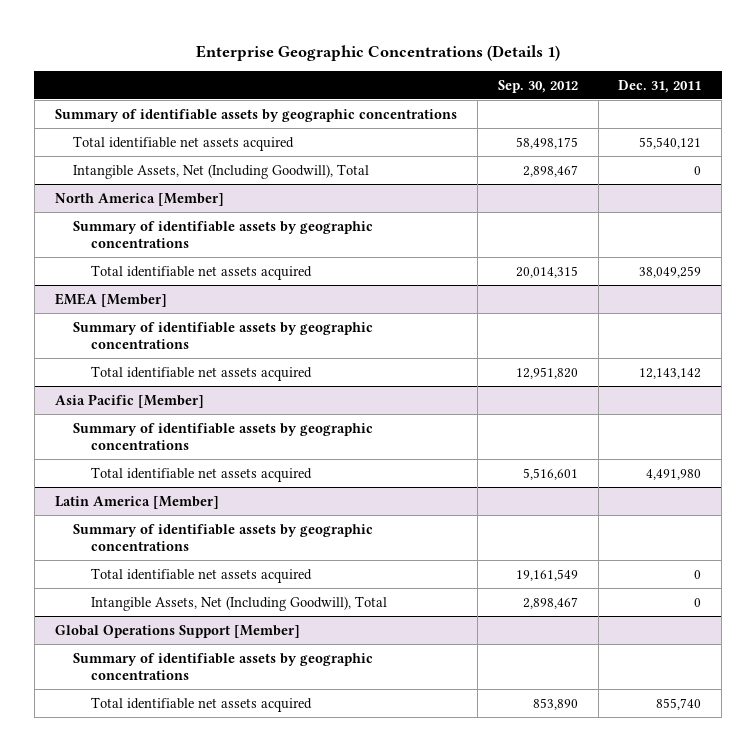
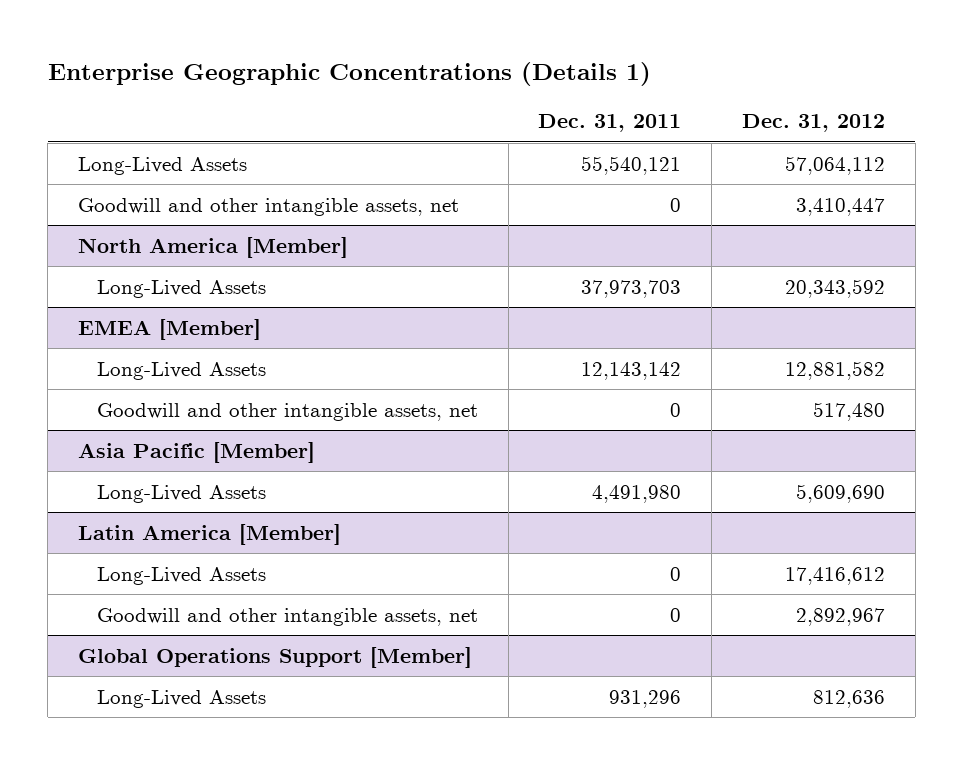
[497,79,578,93] Sep. 30, 2012 -> none
none -> [742,113,886,132] Dec. 31, 2012
[54,108,457,122] Summary of identifiable assets by geographic concentrations -> none
[73,135,295,151] Total identifiable net assets acquired -> [78,156,248,175] Long-Lived Assets
[73,163,370,179] Intangible Assets, Net (Including Goodwill), Total -> [78,197,460,216] Goodwill and other intangible assets, net
[73,220,374,249] Summary of identifiable assets by geographic concentrations -> none
[91,264,313,280] Total identifiable net assets acquired -> none
none -> [96,279,266,298] Long-Lived Assets
[73,321,374,350] Summary of identifiable assets by geographic concentrations -> none
[91,365,313,381] Total identifiable net assets acquired -> [96,361,266,380] Long-Lived Assets
none -> [96,402,478,421] Goodwill and other intangible assets, net
[73,422,374,451] Summary of identifiable assets by geographic concentrations -> none
[91,466,313,482] Total identifiable net assets acquired -> [96,484,266,503] Long-Lived Assets
[73,523,374,552] Summary of identifiable assets by geographic concentrations -> none
[91,567,313,583] Total identifiable net assets acquired -> [96,566,266,585] Long-Lived Assets
[91,595,388,611] Intangible Assets, Net (Including Goodwill), Total -> [96,607,478,626] Goodwill and other intangible assets, net
[73,652,374,681] Summary of identifiable assets by geographic concentrations -> none
[91,696,313,712] Total identifiable net assets acquired -> none
none -> [96,689,266,708] Long-Lived Assets

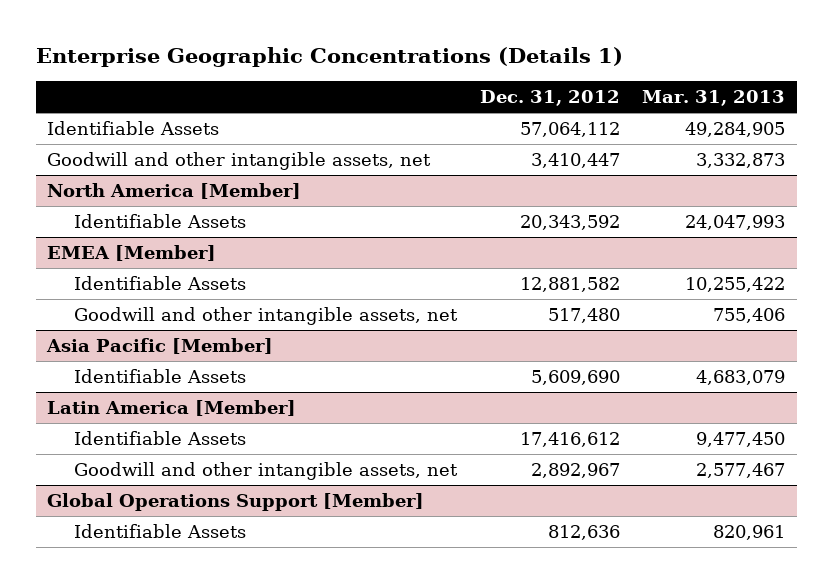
[538,113,682,132] Dec. 31, 2011 -> none
none -> [642,90,786,107] Mar. 31, 2013
[78,156,248,175] Long-Lived Assets -> [46,120,219,135] Identifiable Assets
[96,279,266,298] Long-Lived Assets -> [74,213,247,228] Identifiable Assets
[96,361,266,380] Long-Lived Assets -> [74,275,247,290] Identifiable Assets
[96,484,266,503] Long-Lived Assets -> [74,368,247,383] Identifiable Assets
[96,566,266,585] Long-Lived Assets -> [74,430,247,445] Identifiable Assets
[96,689,266,708] Long-Lived Assets -> [74,523,247,538] Identifiable Assets

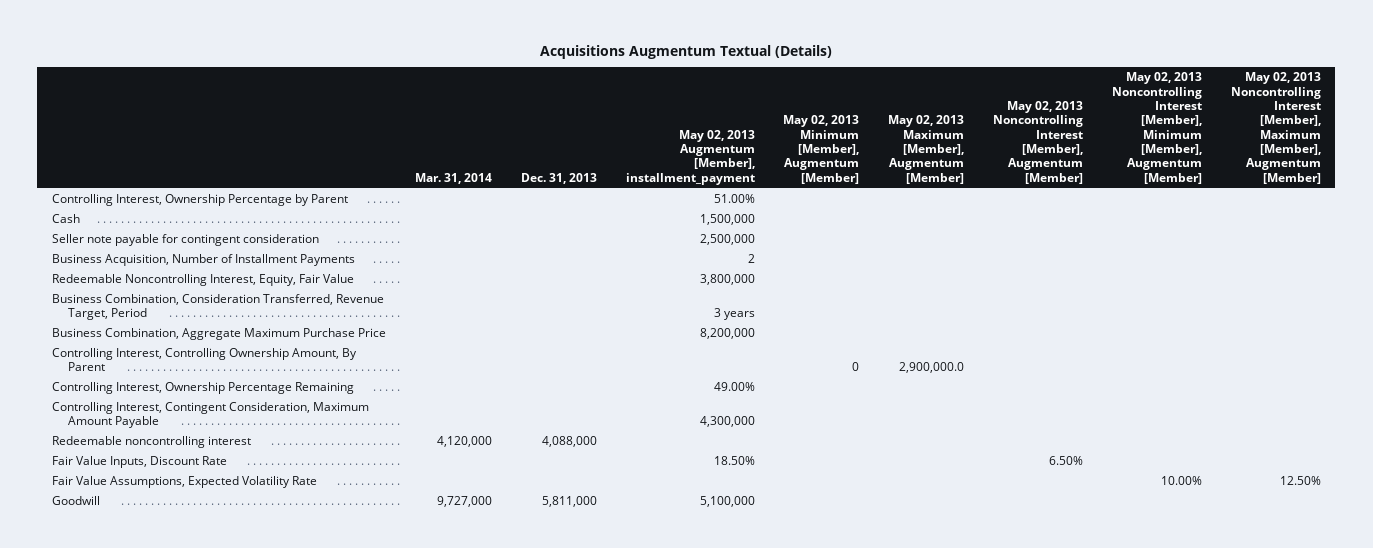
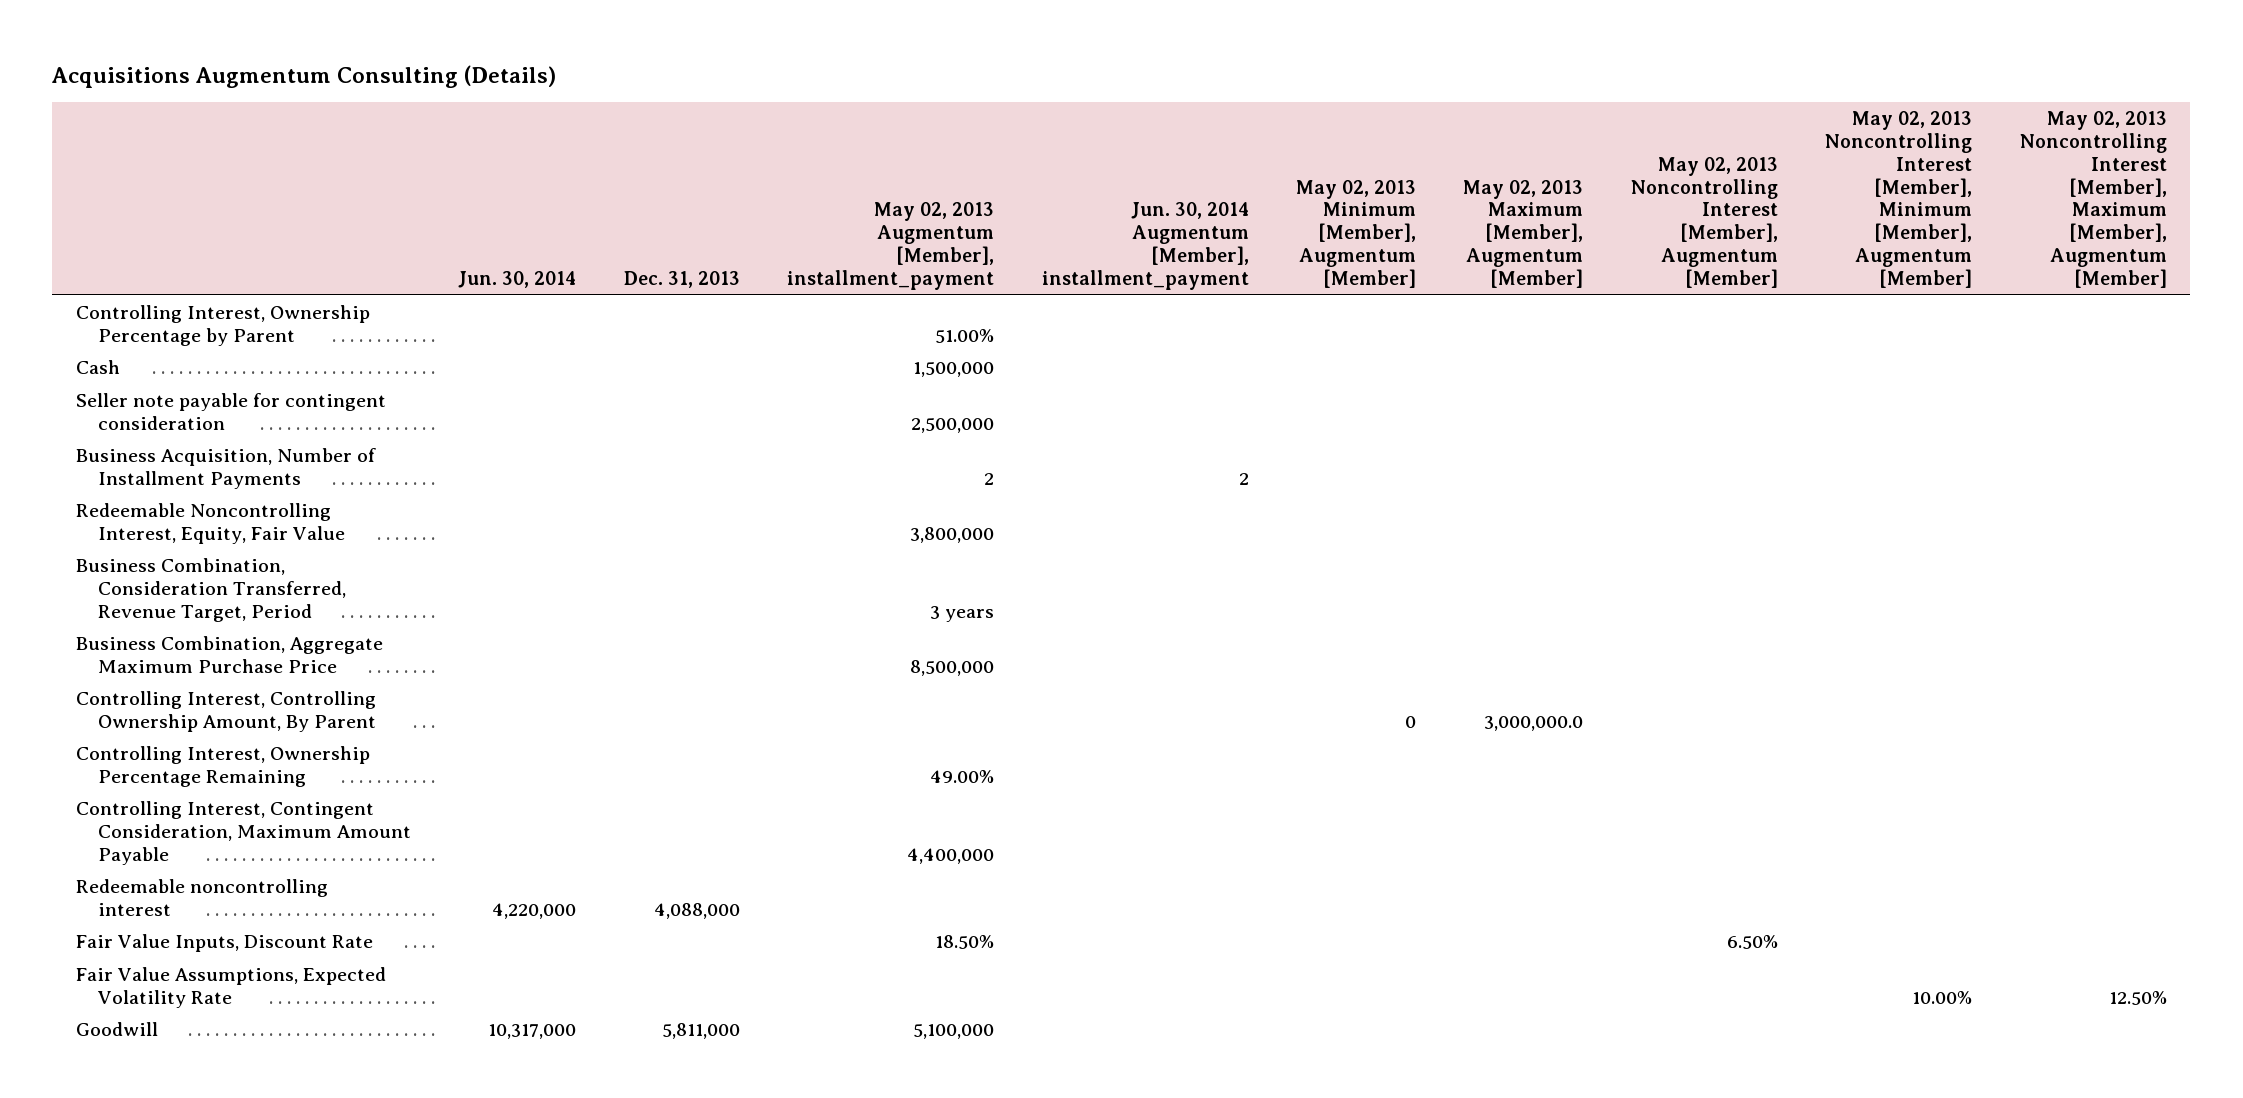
[540,44,833,59] Acquisitions Augmentum Textual (Details) -> [51,64,557,88] Acquisitions Augmentum Consulting (Details)
[414,172,492,184] Mar. 31, 2014 -> none
none -> [458,270,577,288] Jun. 30, 2014
none -> [1041,202,1249,290] Jun. 30, 2014 Augmentum [Member], installment_payment
[699,328,755,340] 8,200,000 -> [910,659,995,676] 8,500,000
[899,362,965,374] 2,900,000.0 -> [1484,715,1584,731] 3,000,000.0
[699,416,755,428] 4,300,000 -> [907,847,995,864] 4,400,000

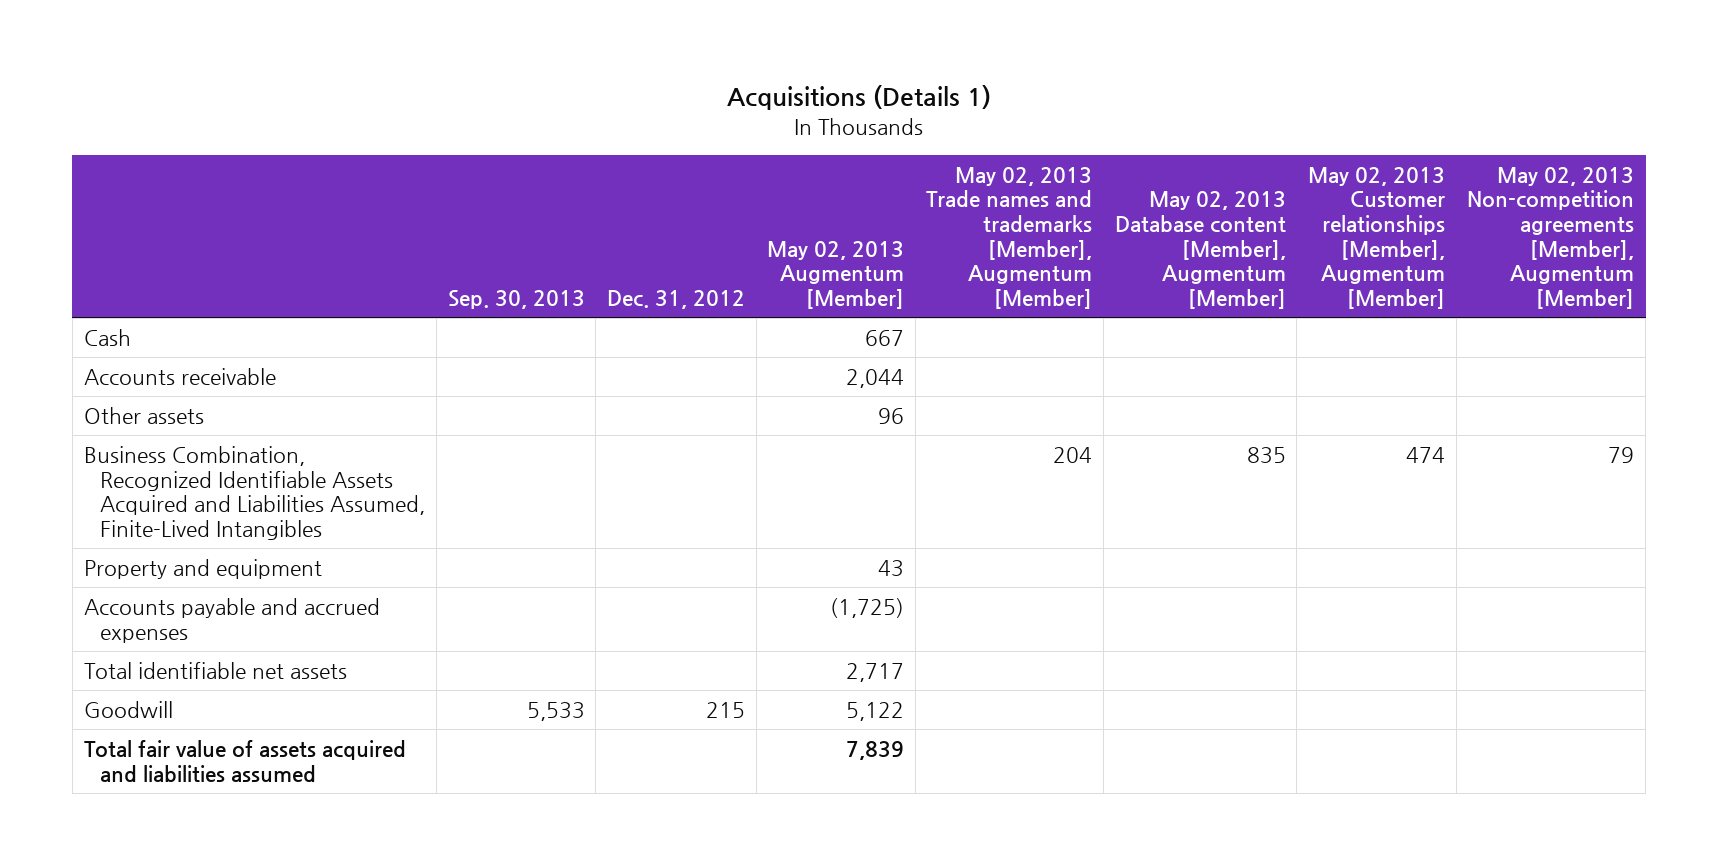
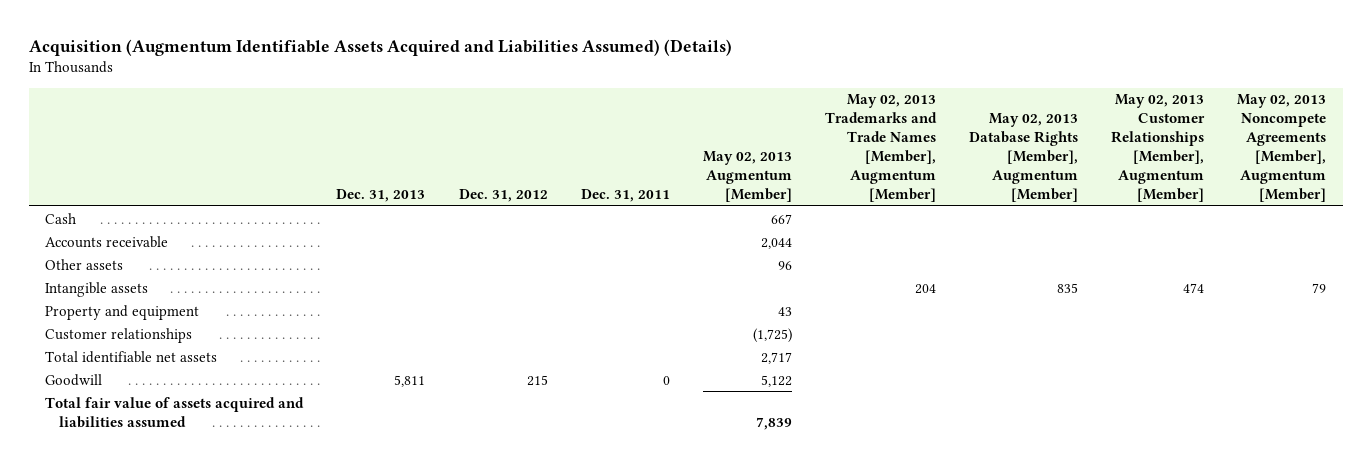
[726,85,991,111] Acquisitions (Details 1) -> [28,39,732,57] Acquisition (Augmentum Identifiable Assets Acquired and Liabilities Assumed) (Details)
[447,290,585,310] Sep. 30, 2013 -> none
[926,166,1093,310] May 02, 2013 Trade names and trademarks [Member], Augmentum [Member] -> none
[1114,191,1286,310] May 02, 2013 Database content [Member], Augmentum [Member] -> none
[1308,166,1446,310] May 02, 2013 Customer relationships [Member], Augmentum [Member] -> none
[1467,166,1635,310] May 02, 2013 Non-competition agreements [Member], Augmentum [Member] -> none
none -> [336,189,426,203] Dec. 31, 2013
none -> [580,189,670,203] Dec. 31, 2011
none -> [824,94,937,203] May 02, 2013 Trademarks and Trade Names [Member], Augmentum [Member]
none -> [968,113,1078,203] May 02, 2013 Database Rights [Member], Augmentum [Member]
none -> [1110,94,1205,203] May 02, 2013 Customer Relationships [Member], Augmentum [Member]
none -> [1236,94,1326,203] May 02, 2013 Noncompete Agreements [Member], Augmentum [Member]
[83,445,426,540] Business Combination, Recognized Identifiable Assets Acquired and Liabilities Assumed, Finite-Lived Intangibles -> [45,281,149,297] Intangible assets
[83,597,380,643] Accounts payable and accrued expenses -> [45,327,193,343] Customer relationships

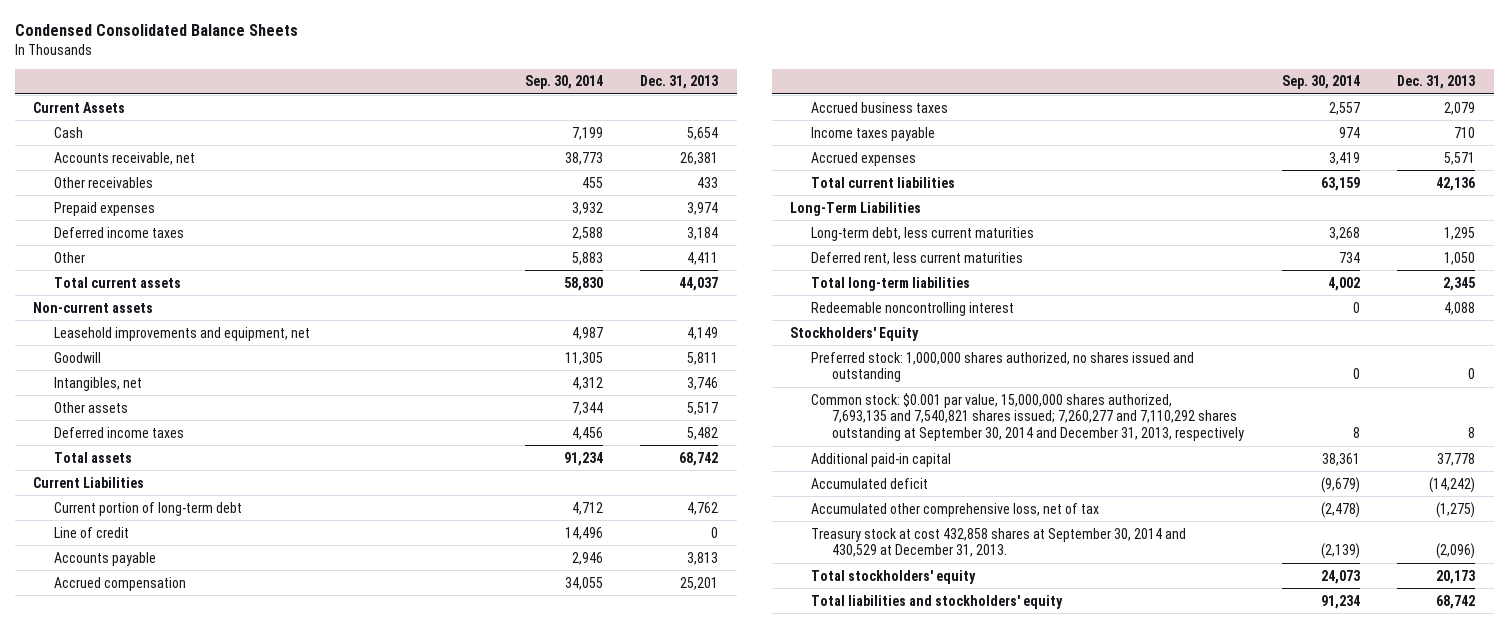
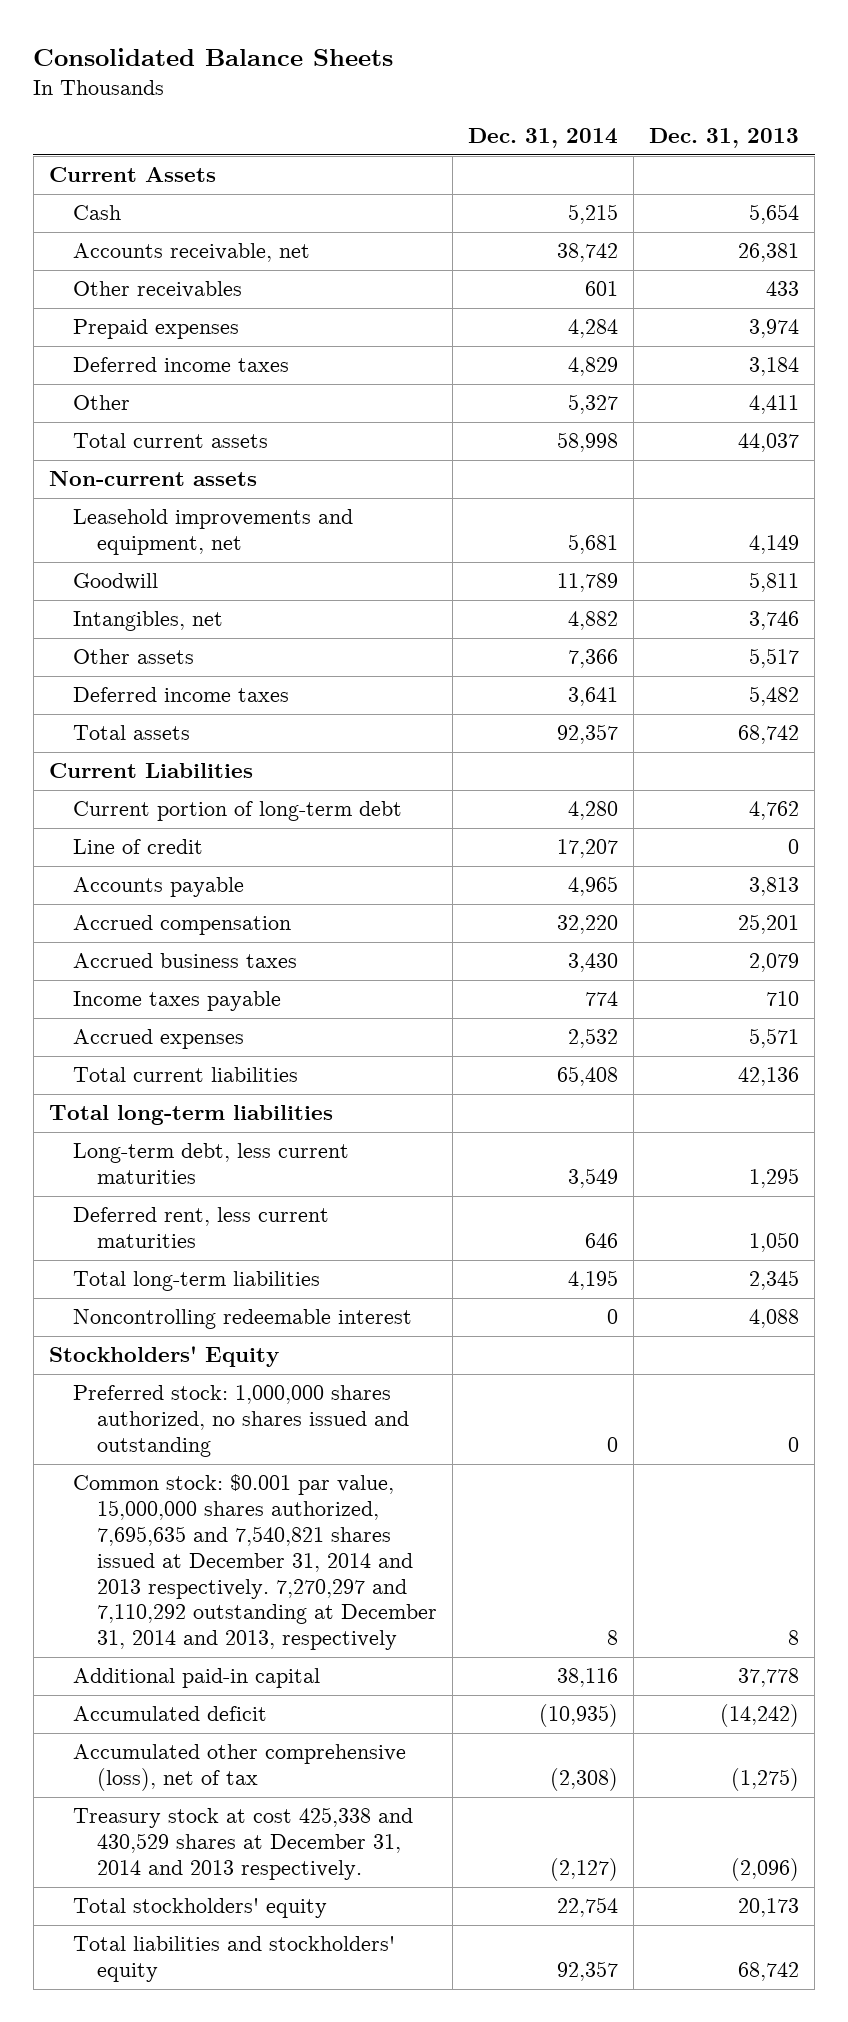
[14,24,298,37] Condensed Consolidated Balance Sheets -> [33,48,394,67] Consolidated Balance Sheets
[524,75,603,90] Sep. 30, 2014 -> none
none -> [468,127,619,148] Dec. 31, 2014
[790,201,922,216] Long-Term Liabilities -> [48,1105,333,1126] Total long-term liabilities
[811,301,1015,316] Redeemable noncontrolling interest -> [72,1309,412,1330] Noncontrolling redeemable interest
[811,392,1245,442] Common stock: $0.001 par value, 15,000,000 shares authorized, 7,693,135 and 7,540,821 shares issued; 7,260,277 and 7,110,292 shares outstanding at September 30, 2014 and December 31, 2013, respectively -> [72,1474,438,1651] Common stock: $0.001 par value, 15,000,000 shares authorized, 7,695,635 and 7,540,821 shares issued at December 31, 2014 and 2013 respectively. 7,270,297 and 7,110,292 outstanding at December 31, 2014 and 2013, respectively
[811,502,1100,517] Accumulated other comprehensive loss, net of tax -> [72,1744,406,1792] Accumulated other comprehensive (loss), net of tax
[811,527,1187,558] Treasury stock at cost 432,858 shares at September 30, 2014 and 430,529 at December 31, 2013. -> [72,1807,413,1881] Treasury stock at cost 425,338 and 430,529 shares at December 31, 2014 and 2013 respectively.

